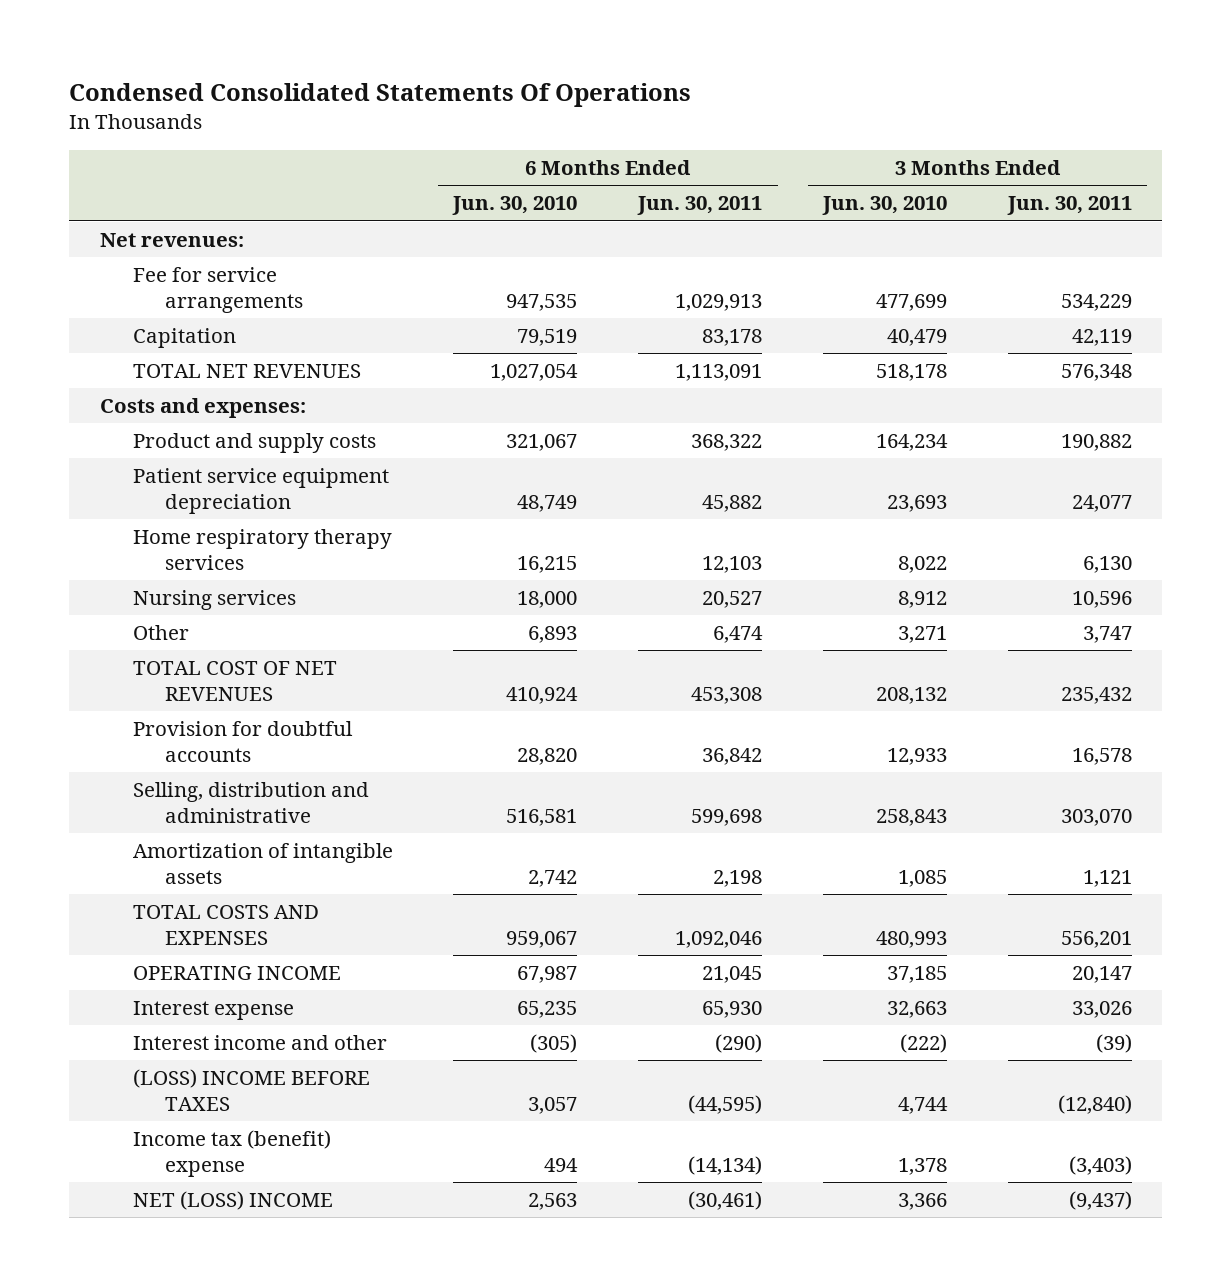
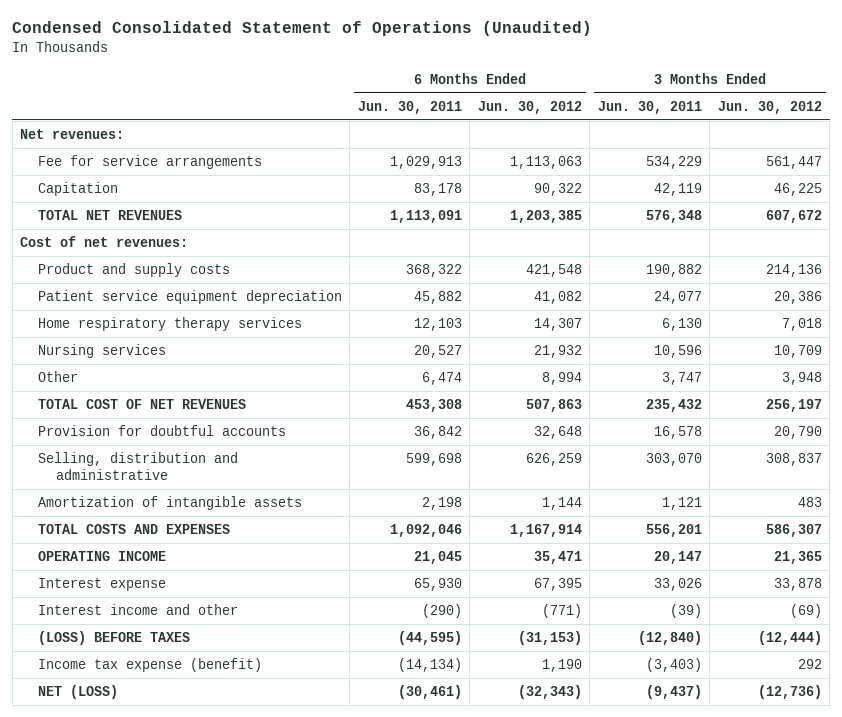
[69,83,692,108] Condensed Consolidated Statements Of Operations -> [12,21,593,37] Condensed Consolidated Statement of Operations (Unaudited)
[452,196,578,216] Jun. 30, 2010 -> none
[822,196,948,216] Jun. 30, 2010 -> none
none -> [477,100,582,114] Jun. 30, 2012
none -> [717,100,822,114] Jun. 30, 2012
[99,398,306,419] Costs and expenses: -> none
none -> [20,235,189,247] Cost of net revenues:
[132,1069,370,1111] (LOSS) INCOME BEFORE TAXES -> [38,630,191,645] (LOSS) BEFORE TAXES
[132,1130,331,1177] Income tax (benefit) expense -> [38,657,263,672] Income tax expense (benefit)
[132,1191,333,1211] NET (LOSS) INCOME -> [38,684,119,699] NET (LOSS)

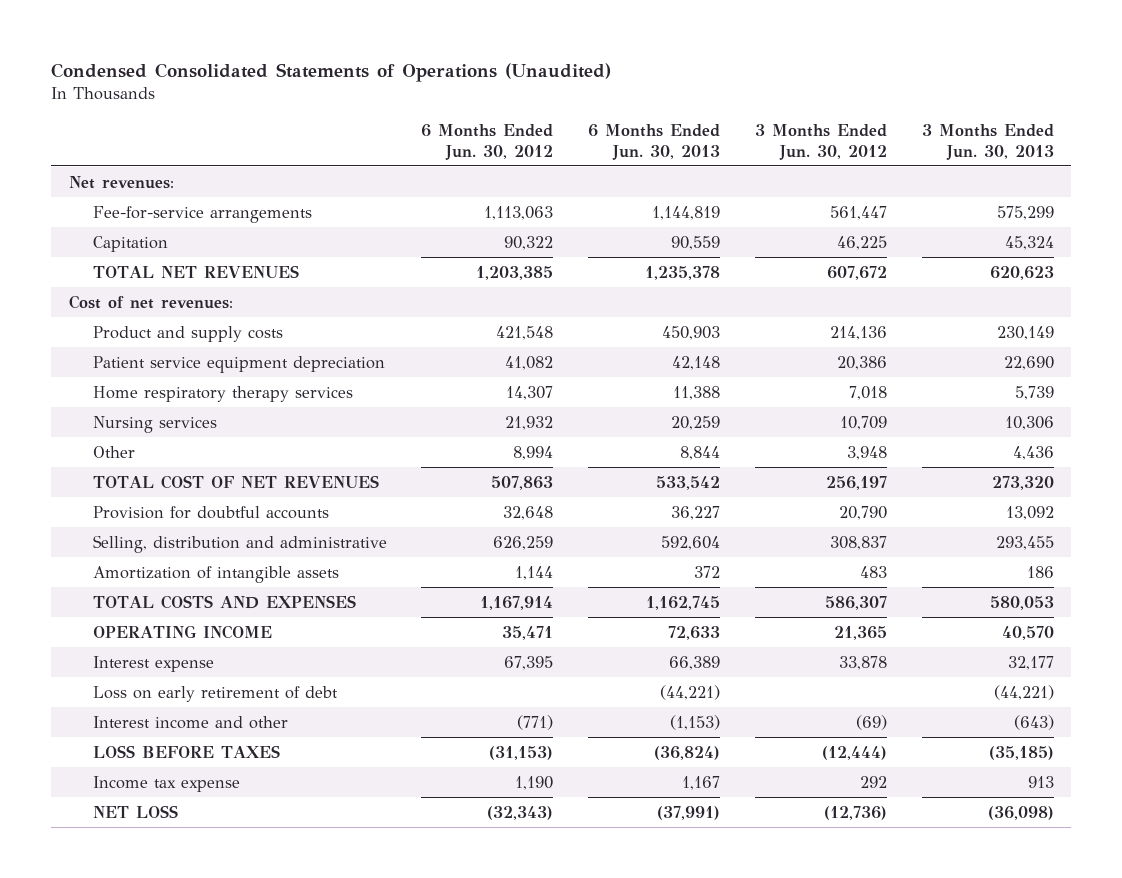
[12,21,593,37] Condensed Consolidated Statement of Operations (Unaudited) -> [51,63,612,83] Condensed Consolidated Statements of Operations (Unaudited)
[357,100,462,114] Jun. 30, 2011 -> none
[597,100,702,114] Jun. 30, 2011 -> none
none -> [588,124,721,160] 6 Months Ended Jun. 30, 2013
none -> [921,124,1054,160] 3 Months Ended Jun. 30, 2013
[38,154,263,169] Fee for service arrangements -> [92,205,312,223] Fee-for-service arrangements
none -> [92,685,338,702] Loss on early retirement of debt
[38,630,191,645] (LOSS) BEFORE TAXES -> [92,744,280,758] LOSS BEFORE TAXES
[38,657,263,672] Income tax expense (benefit) -> [92,775,240,792] Income tax expense
[38,684,119,699] NET (LOSS) -> [92,804,178,818] NET LOSS

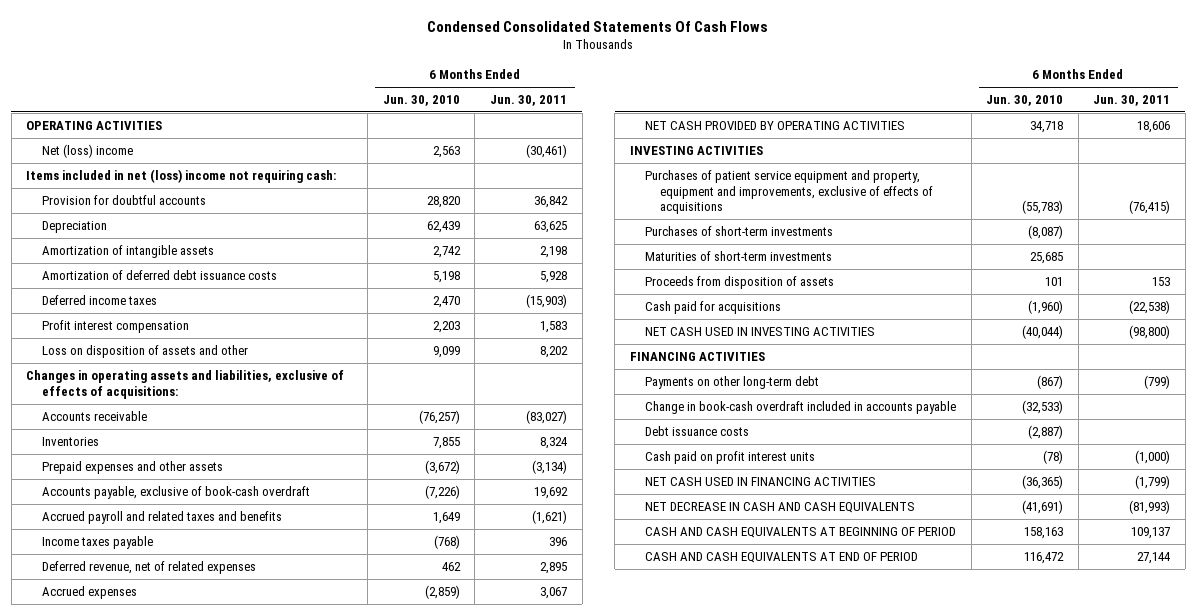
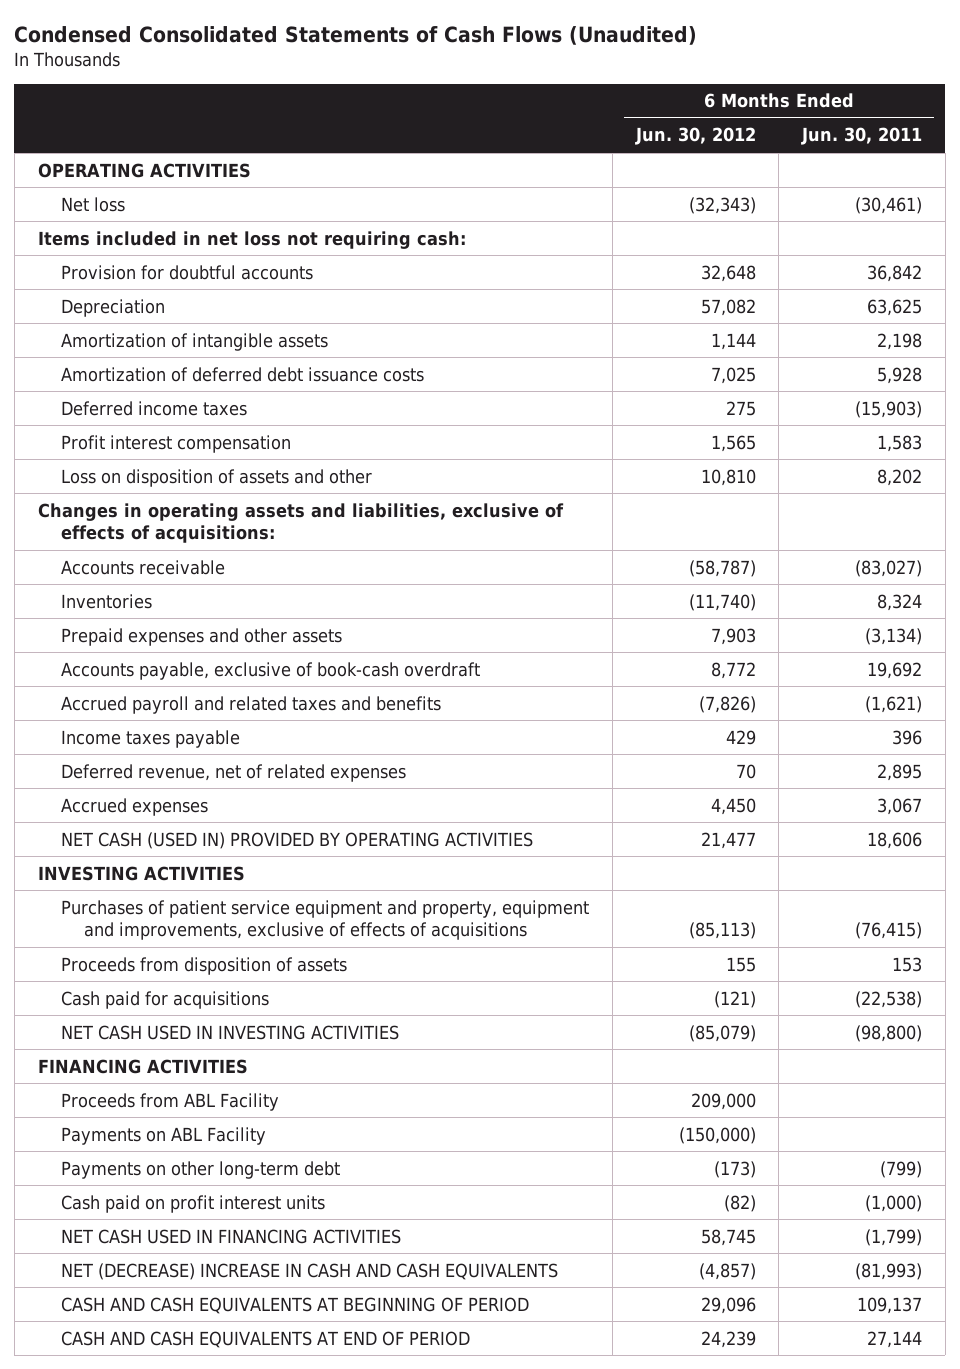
[427,20,769,32] Condensed Consolidated Statements Of Cash Flows -> [14,25,698,45] Condensed Consolidated Statements of Cash Flows (Unaudited)
[382,95,460,107] Jun. 30, 2010 -> none
none -> [634,127,756,146] Jun. 30, 2012
[41,144,133,159] Net (loss) income -> [61,196,126,212] Net loss
[26,169,337,184] Items included in net (loss) income not requiring cash: -> [37,230,466,249] Items included in net loss not requiring cash:
[645,121,906,131] NET CASH PROVIDED BY OPERATING ACTIVITIES -> [61,831,534,849] NET CASH (USED IN) PROVIDED BY OPERATING ACTIVITIES
[645,226,834,237] Purchases of short-term investments -> none
[645,251,833,262] Maturities of short-term investments -> none
none -> [61,1092,280,1111] Proceeds from ABL Facility
none -> [61,1126,267,1145] Payments on ABL Facility
[645,401,957,415] Change in book-cash overdraft included in accounts payable -> none
[645,426,750,437] Debt issuance costs -> none
[645,502,916,514] NET DECREASE IN CASH AND CASH EQUIVALENTS -> [61,1262,559,1280] NET (DECREASE) INCREASE IN CASH AND CASH EQUIVALENTS

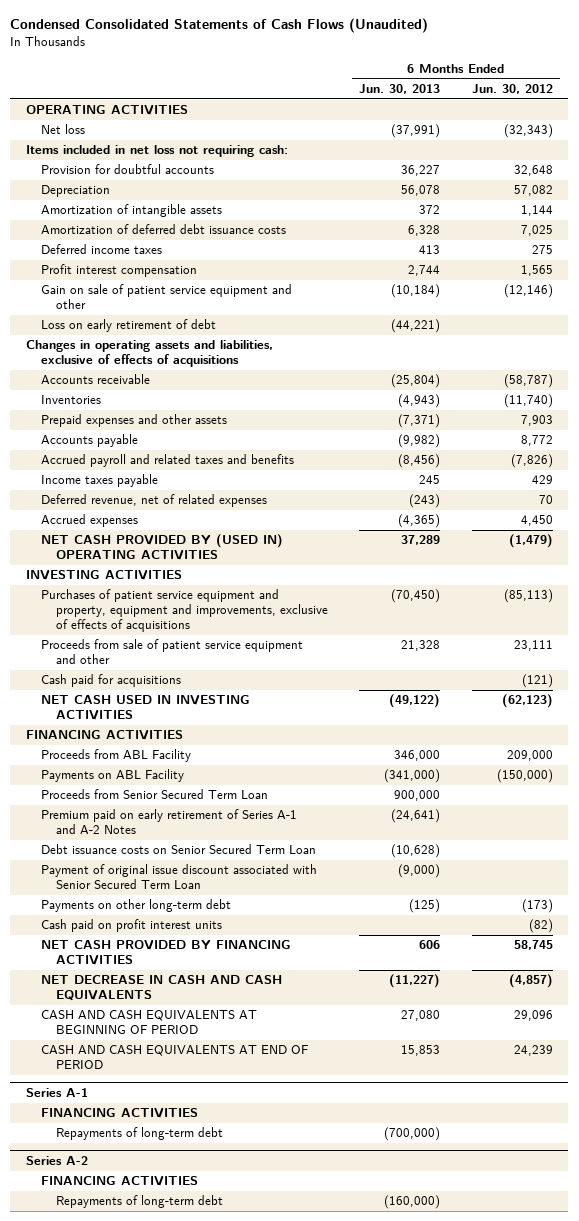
[801,127,923,146] Jun. 30, 2011 -> none
none -> [359,83,441,94] Jun. 30, 2013
[61,468,373,487] Loss on disposition of assets and other -> none
none -> [41,284,293,310] Gain on sale of patient service equipment and other
none -> [41,319,217,333] Loss on early retirement of debt
[37,502,564,543] Changes in operating assets and liabilities, exclusive of effects of acquisitions: -> [25,340,273,368] Changes in operating assets and liabilities, exclusive of effects of acquisitions
[61,661,481,680] Accounts payable, exclusive of book-cash overdraft -> [41,434,139,448] Accounts payable
[61,831,534,849] NET CASH (USED IN) PROVIDED BY OPERATING ACTIVITIES -> [41,534,284,561] NET CASH PROVIDED BY (USED IN) OPERATING ACTIVITIES
[700,831,756,849] 21,477 -> [508,534,553,549] (1,479)
[61,956,348,975] Proceeds from disposition of assets -> none
none -> [41,639,304,665] Proceeds from sale of patient service equipment and other
[688,1024,756,1042] (85,079) -> [501,694,553,709] (62,123)
none -> [41,789,269,800] Proceeds from Senior Secured Term Loan
none -> [41,809,298,835] Premium paid on early retirement of Series A-1 and A-2 Notes
none -> [41,844,317,855] Debt issuance costs on Senior Secured Term Loan
none -> [41,864,318,890] Payment of original issue discount associated with Senior Secured Term Loan
[61,1228,402,1244] NET CASH USED IN FINANCING ACTIVITIES -> [41,940,292,966] NET CASH PROVIDED BY FINANCING ACTIVITIES
[61,1262,559,1280] NET (DECREASE) INCREASE IN CASH AND CASH EQUIVALENTS -> [41,975,283,1002] NET DECREASE IN CASH AND CASH EQUIVALENTS
none -> [25,1087,88,1097] Series A-1
none -> [41,1108,199,1119] FINANCING ACTIVITIES
none -> [56,1127,224,1141] Repayments of long-term debt
none -> [25,1155,88,1165] Series A-2
none -> [41,1176,199,1187] FINANCING ACTIVITIES
none -> [56,1195,224,1209] Repayments of long-term debt

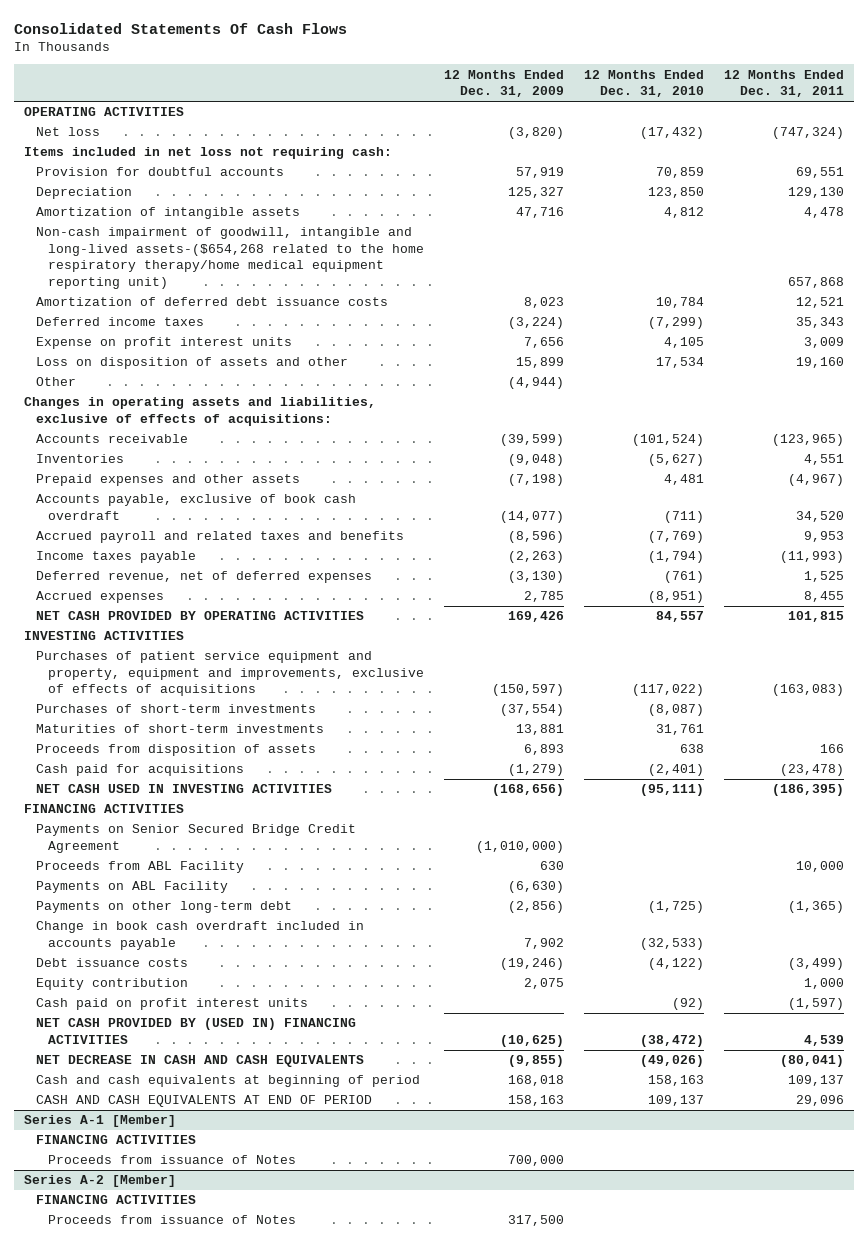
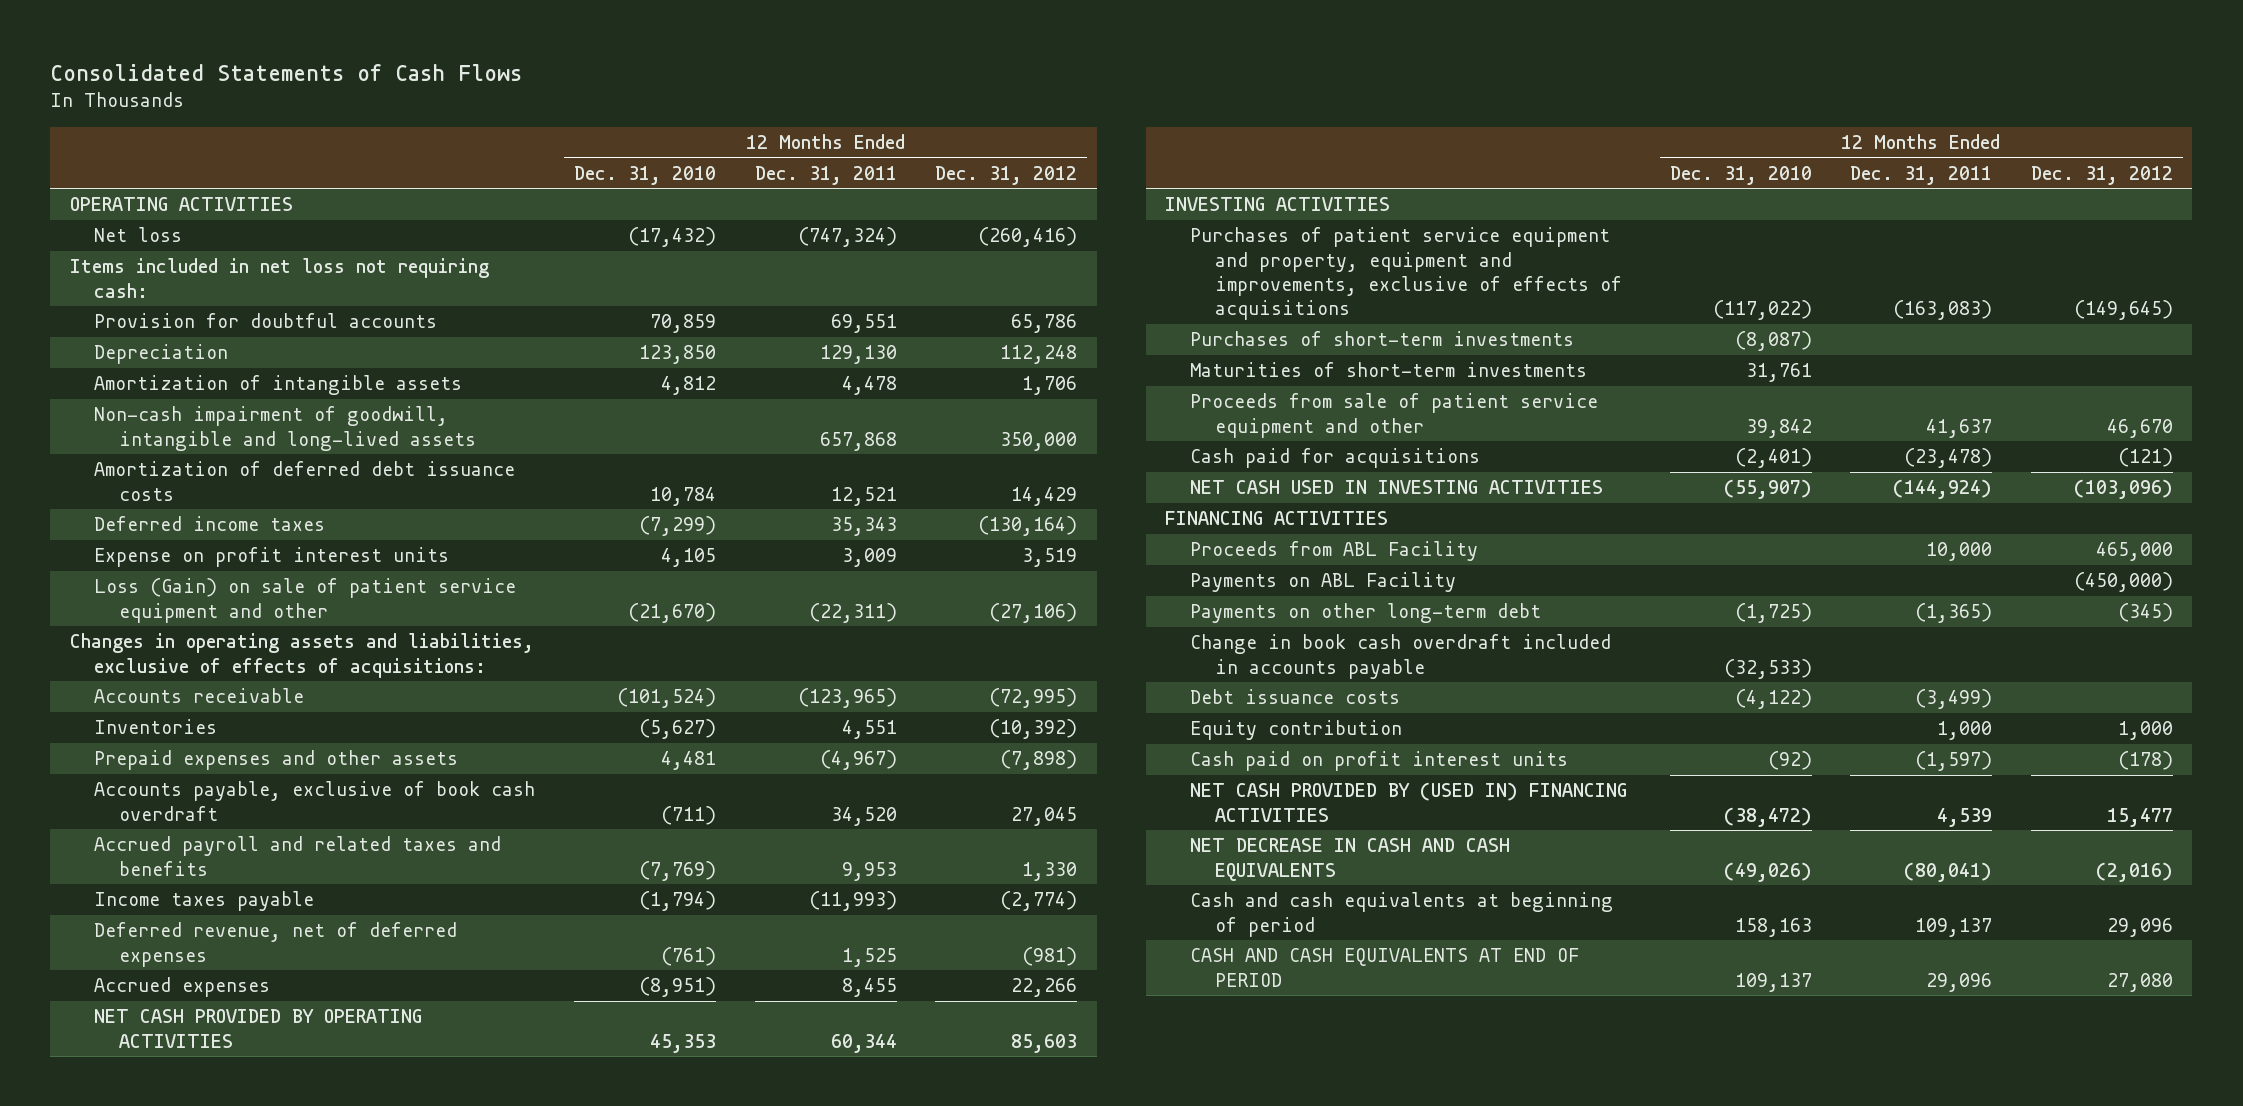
[13,22,347,34] Consolidated Statements Of Cash Flows -> [50,63,523,81] Consolidated Statements of Cash Flows
[444,69,565,98] 12 Months Ended Dec. 31, 2009 -> none
none -> [935,165,1078,185] Dec. 31, 2012
[35,227,425,289] Non-cash impairment of goodwill, intangible and long-lived assets-($654,268 related to the home respiratory therapy/home medical equipment reporting unit) -> [94,406,477,451] Non-cash impairment of goodwill, intangible and long-lived assets
[35,357,348,370] Loss on disposition of assets and other -> none
[35,377,76,387] Other -> none
none -> [94,578,517,623] Loss (Gain) on sale of patient service equipment and other
[656,611,705,623] 84,557 -> [650,1033,717,1053] 45,353
[787,611,844,623] 101,815 -> [830,1033,897,1053] 60,344
[35,744,316,757] Proceeds from disposition of assets -> none
none -> [1190,393,1599,438] Proceeds from sale of patient service equipment and other
[640,784,705,797] (95,111) -> [1723,479,1812,500] (55,907)
[771,784,844,797] (186,395) -> [1893,479,1993,500] (144,924)
[35,824,356,853] Payments on Senior Secured Bridge Credit Agreement -> none
[23,1115,176,1128] Series A-1 [Member] -> none
[35,1135,196,1145] FINANCING ACTIVITIES -> none
[48,1155,297,1165] Proceeds from issuance of Notes -> none
[23,1175,176,1188] Series A-2 [Member] -> none
[35,1195,196,1205] FINANCING ACTIVITIES -> none
[48,1215,297,1225] Proceeds from issuance of Notes -> none

